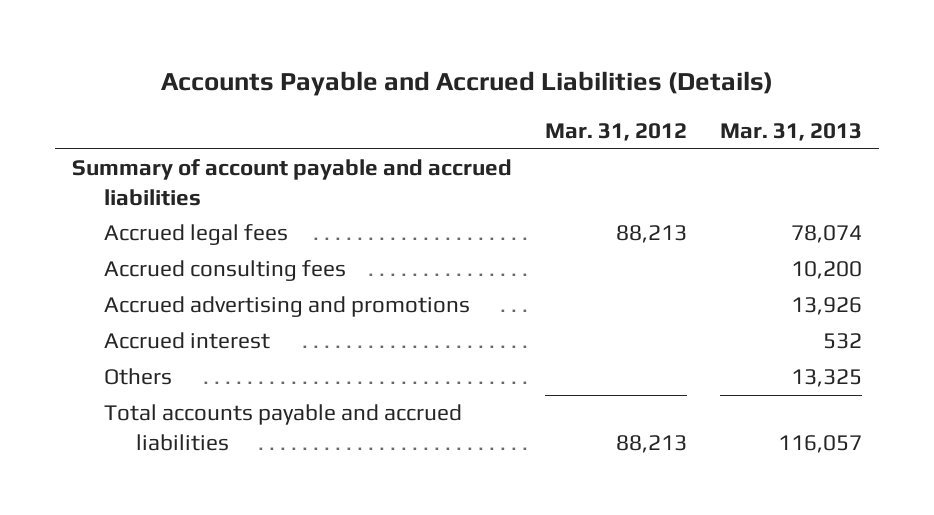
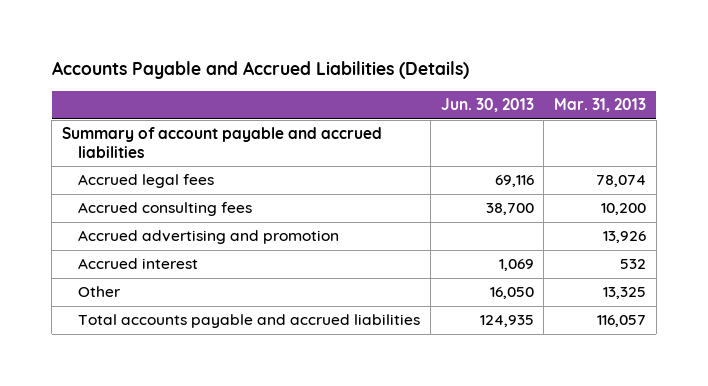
[544,123,687,142] Mar. 31, 2012 -> none
none -> [440,98,534,113] Jun. 30, 2013
[104,296,471,318] Accrued advertising and promotions -> [78,230,340,245] Accrued advertising and promotion
[104,368,173,386] Others -> [78,286,122,298] Other

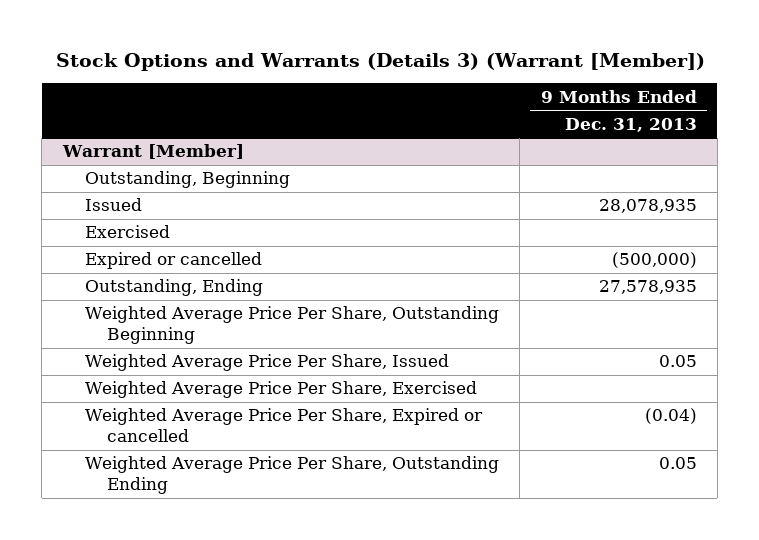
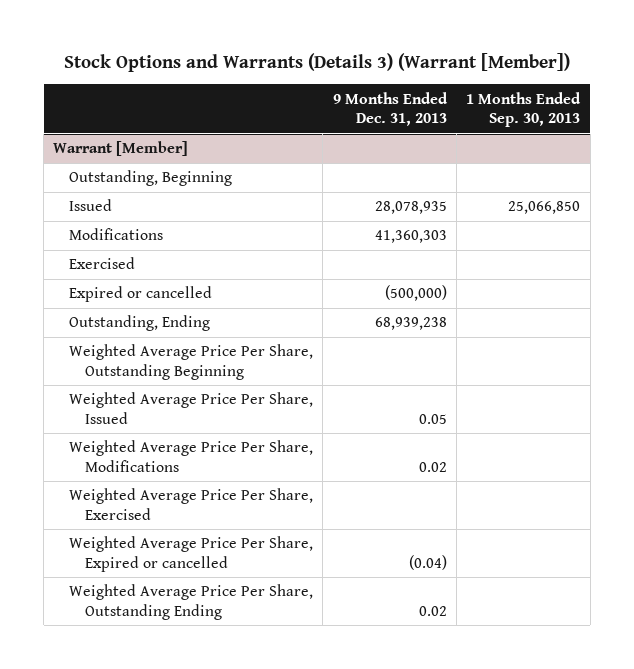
none -> [466,91,582,128] 1 Months Ended Sep. 30, 2013
none -> [69,228,164,241] Modifications
[598,280,697,295] 27,578,935 -> [374,317,447,331] 68,939,238
none -> [69,440,314,472] Weighted Average Price Per Share, Modifications
[658,457,697,470] 0.05 -> [418,605,447,616] 0.02

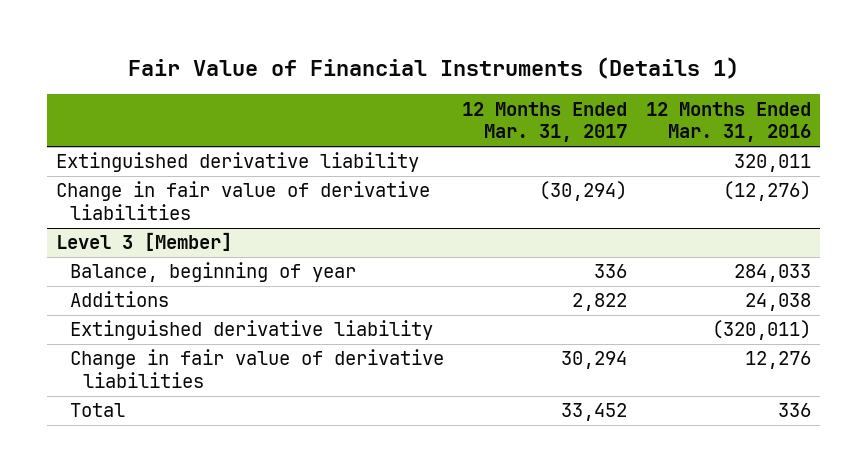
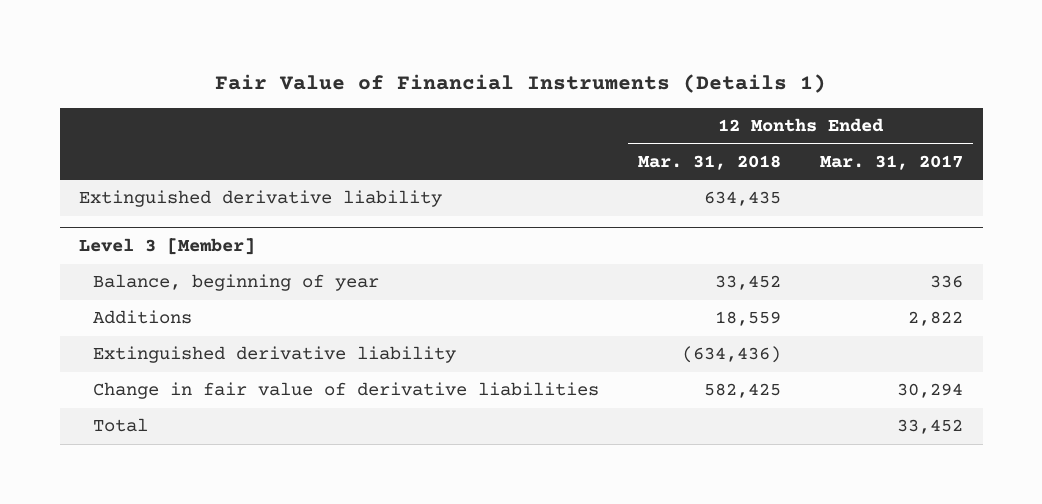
[646,101,812,143] 12 Months Ended Mar. 31, 2016 -> none
none -> [638,155,782,171] Mar. 31, 2018
[56,181,431,221] Change in fair value of derivative liabilities -> none

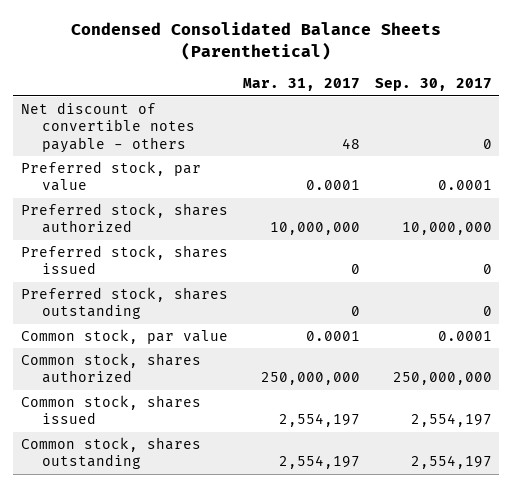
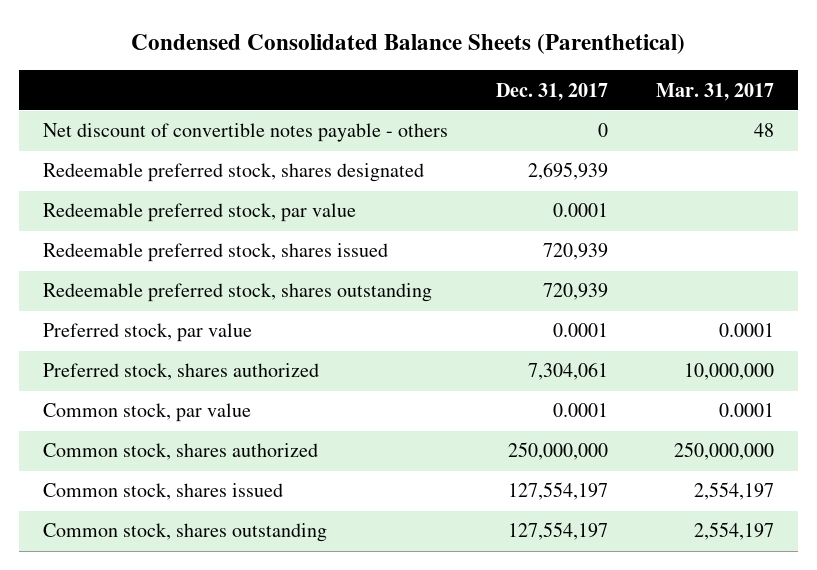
[374,78,492,92] Sep. 30, 2017 -> none
none -> [495,82,608,101] Dec. 31, 2017
none -> [43,163,425,183] Redeemable preferred stock, shares designated
none -> [43,203,357,223] Redeemable preferred stock, par value
none -> [43,243,389,263] Redeemable preferred stock, shares issued
none -> [43,283,433,303] Redeemable preferred stock, shares outstanding
[20,245,228,275] Preferred stock, shares issued -> none
[20,287,228,320] Preferred stock, shares outstanding -> none

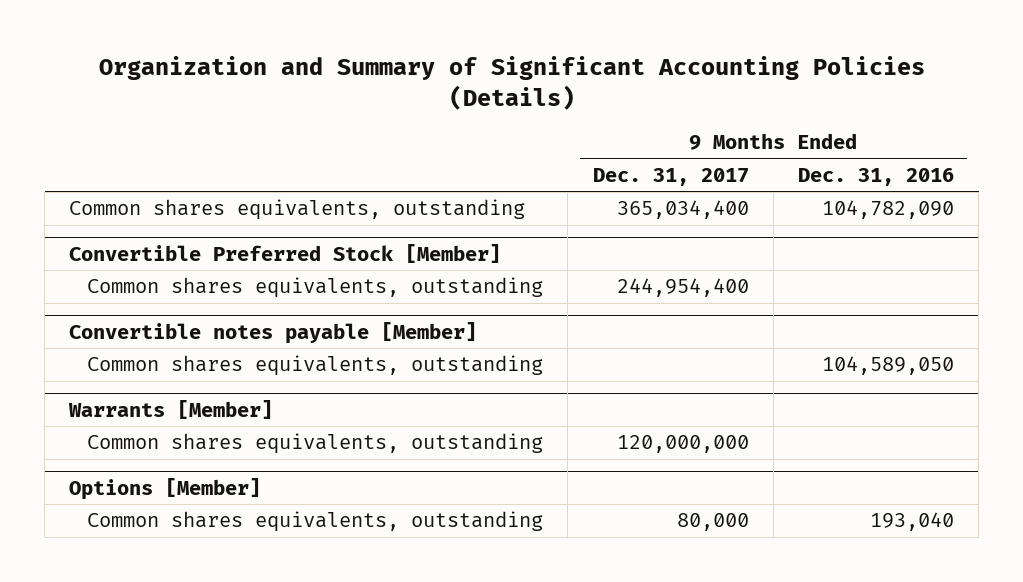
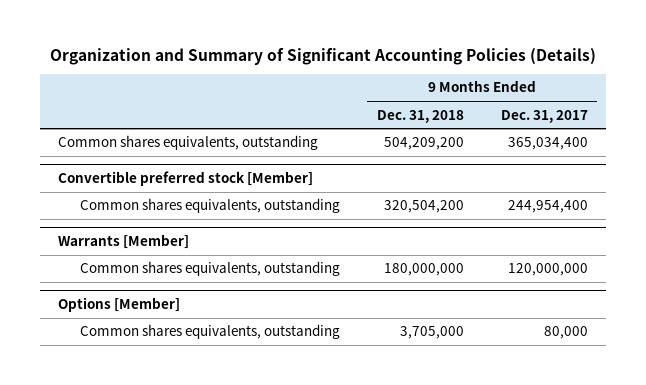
[798,167,955,186] Dec. 31, 2016 -> none
none -> [376,109,464,123] Dec. 31, 2018
[69,243,502,263] Convertible Preferred Stock [Member] -> [58,171,314,187] Convertible preferred stock [Member]
[69,321,478,344] Convertible notes payable [Member] -> none
[87,355,544,377] Common shares equivalents, outstanding -> none

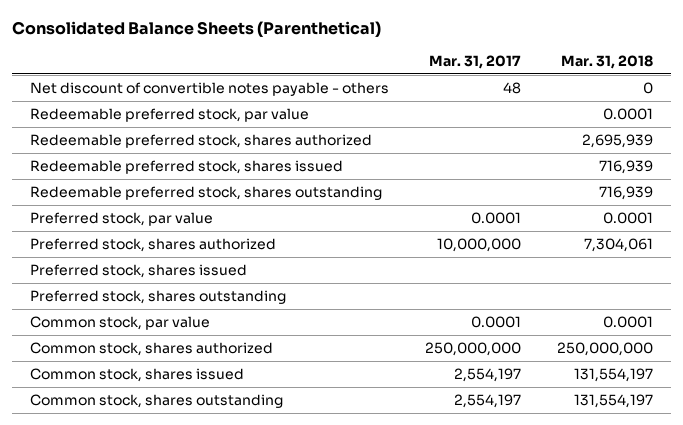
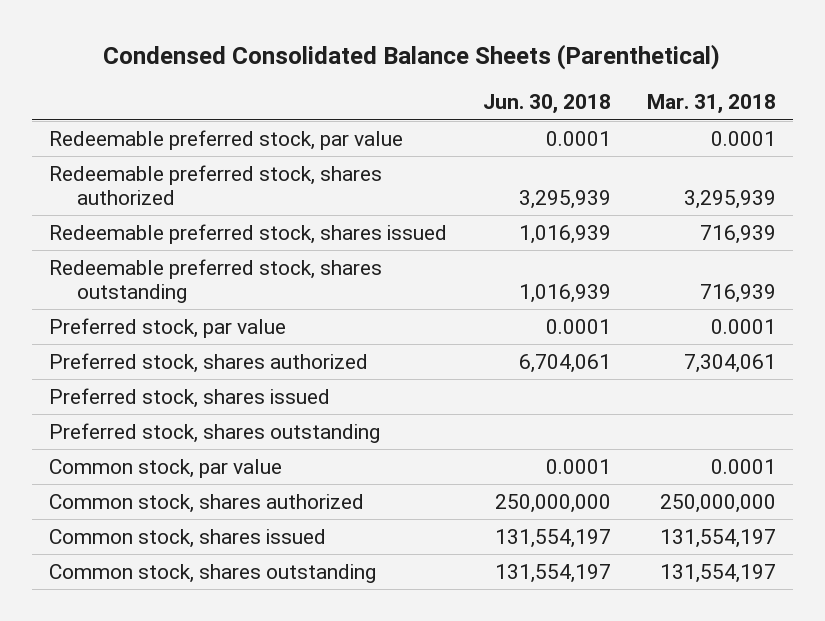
[12,20,382,37] Consolidated Balance Sheets (Parenthetical) -> [103,43,721,70] Condensed Consolidated Balance Sheets (Parenthetical)
[428,54,521,69] Mar. 31, 2017 -> none
none -> [482,94,611,115] Jun. 30, 2018
[30,82,390,97] Net discount of convertible notes payable - others -> none
[581,134,653,149] 2,695,939 -> [683,190,776,210] 3,295,939

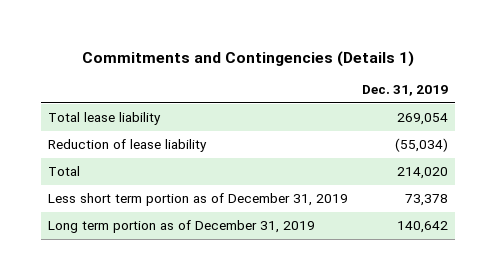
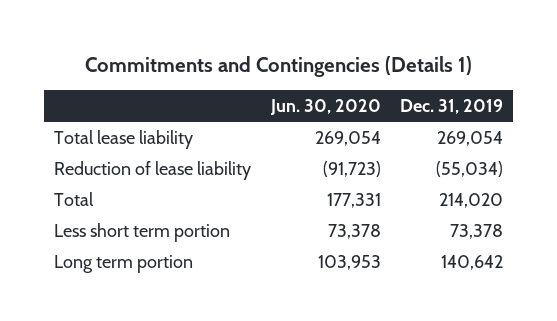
none -> [269,98,381,115] Jun. 30, 2020
[48,193,349,207] Less short term portion as of December 31, 2019 -> [53,222,230,242] Less short term portion
[48,220,316,234] Long term portion as of December 31, 2019 -> [53,254,193,273] Long term portion

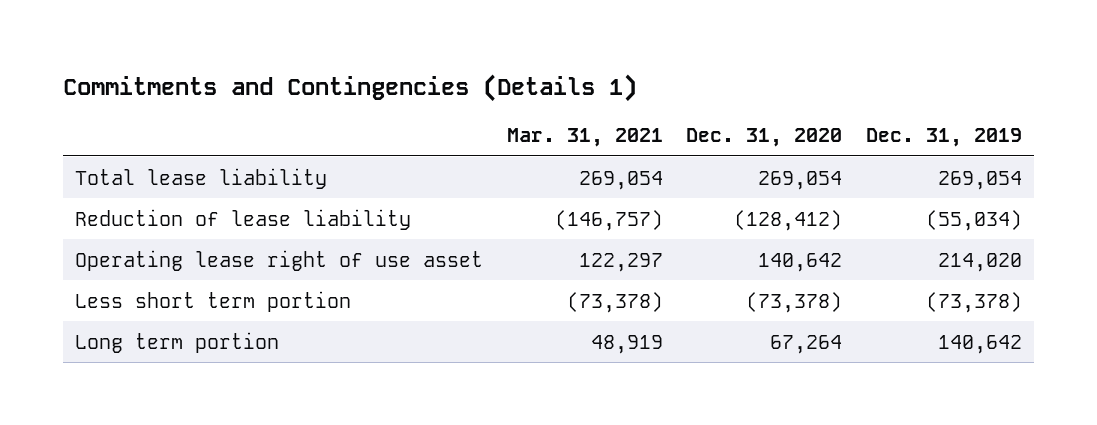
[269,98,381,115] Jun. 30, 2020 -> none
none -> [506,128,663,148] Mar. 31, 2021
none -> [686,128,843,148] Dec. 31, 2020
[53,191,94,206] Total -> [74,249,483,271] Operating lease right of use asset
[450,223,504,239] 73,378 -> [925,291,1022,313] (73,378)

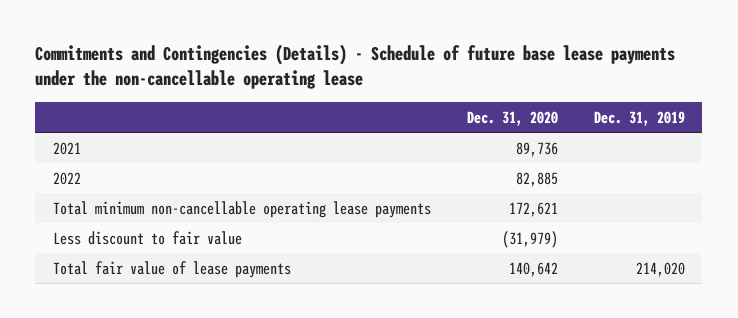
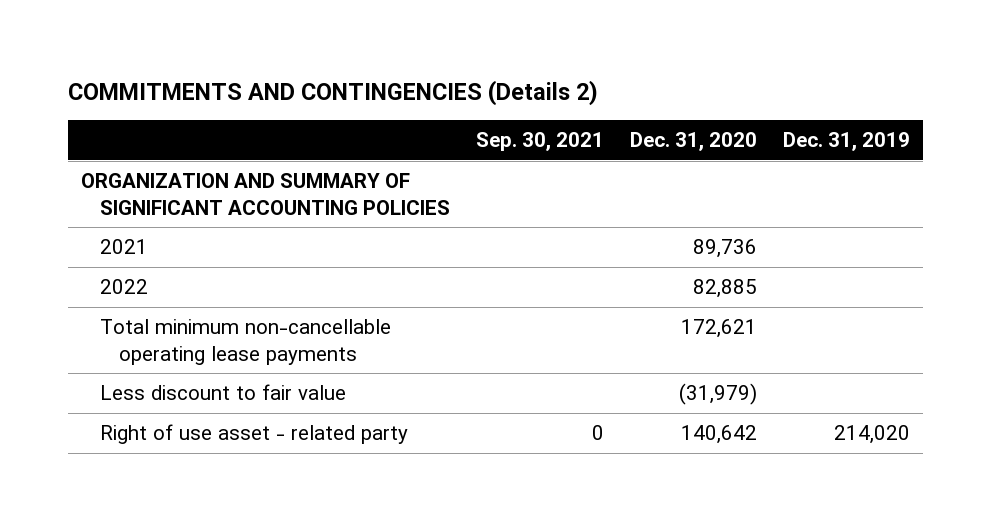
[35,44,676,90] Commitments and Contingencies (Details) - Schedule of future base lease payments under the non-cancellable operating lease -> [68,79,599,106] COMMITMENTS AND CONTINGENCIES (Details 2)
none -> [476,132,605,152] Sep. 30, 2021
none -> [81,173,451,215] ORGANIZATION AND SUMMARY OF SIGNIFICANT ACCOUNTING POLICIES
[53,260,292,278] Total fair value of lease payments -> [100,424,409,445] Right of use asset - related party

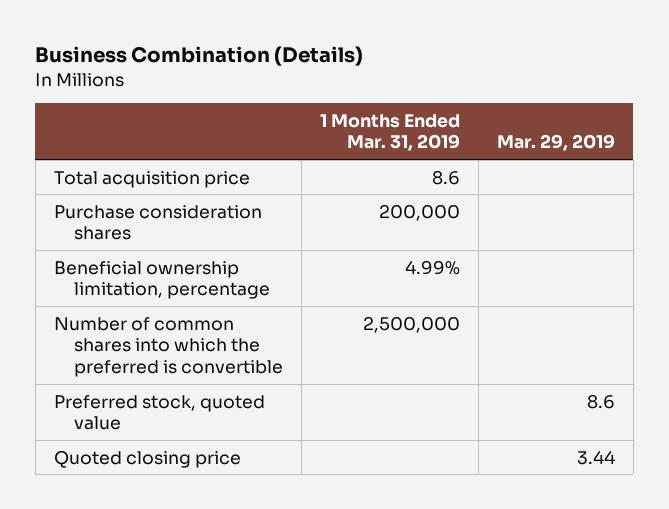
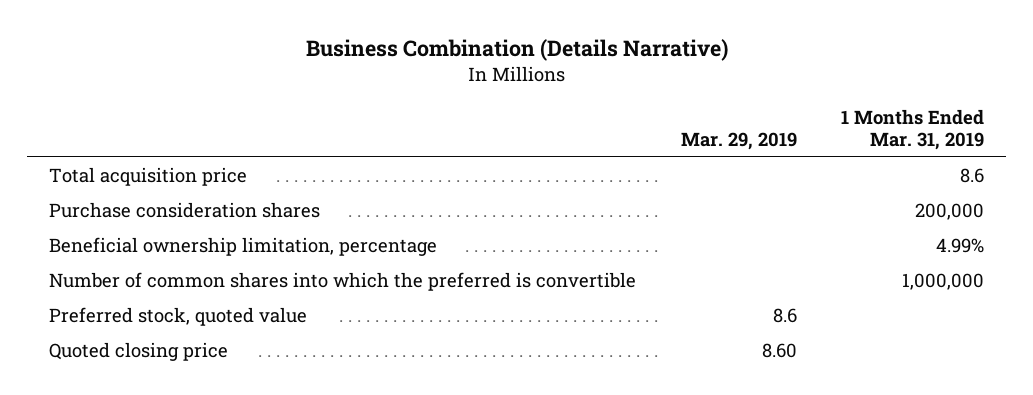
[35,46,364,67] Business Combination (Details) -> [305,38,728,61] Business Combination (Details Narrative)
[362,315,460,333] 2,500,000 -> [902,273,985,291] 1,000,000
[576,449,615,465] 3.44 -> [761,343,797,359] 8.60

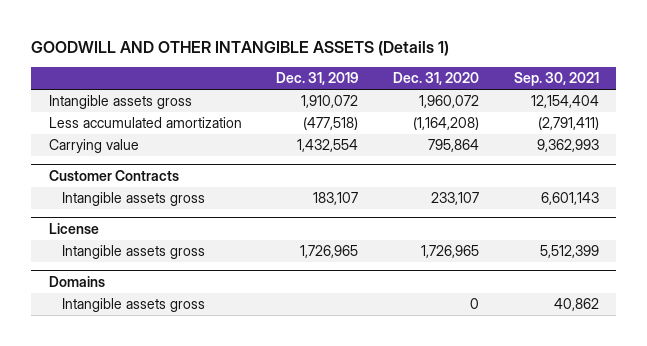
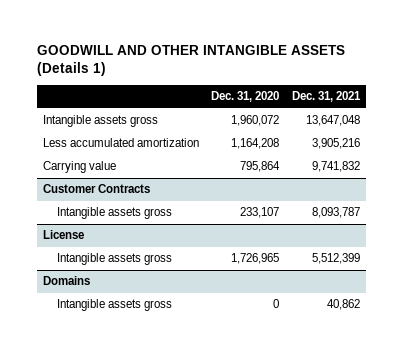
[276,71,359,85] Dec. 31, 2019 -> none
[513,71,599,86] Sep. 30, 2021 -> none
none -> [291,91,361,103] Dec. 31, 2021
[413,117,480,131] (1,164,208) -> [231,138,280,150] 1,164,208

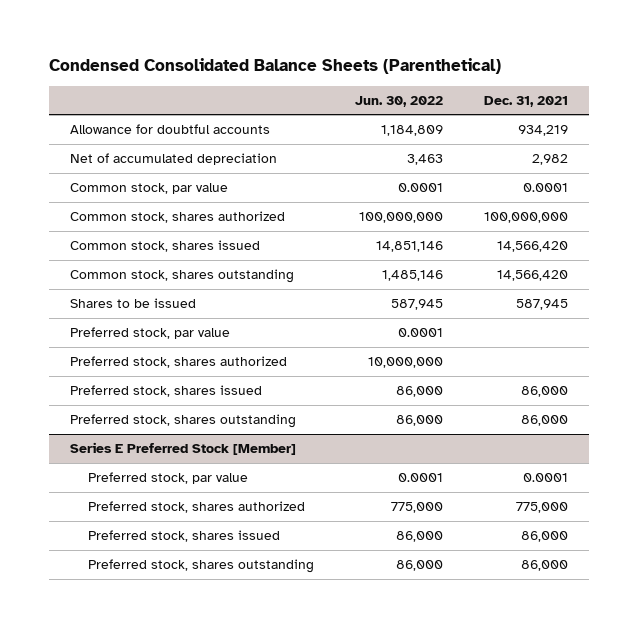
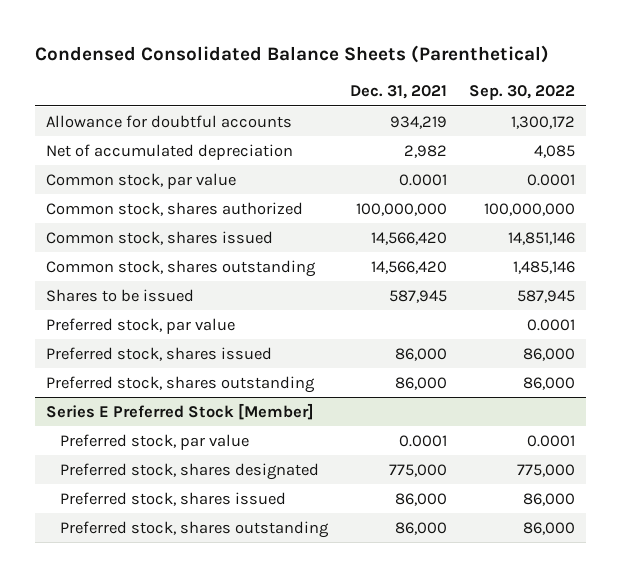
[354,95,443,107] Jun. 30, 2022 -> none
none -> [469,85,576,101] Sep. 30, 2022
[69,356,287,369] Preferred stock, shares authorized -> none
[87,501,305,514] Preferred stock, shares authorized -> [60,462,320,480] Preferred stock, shares designated

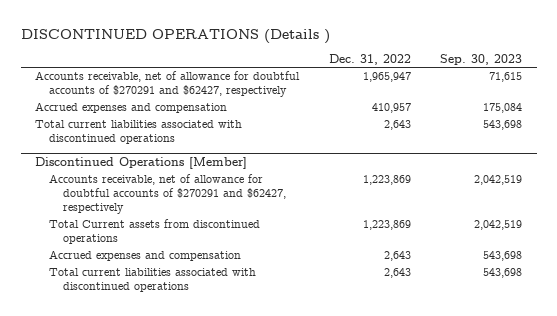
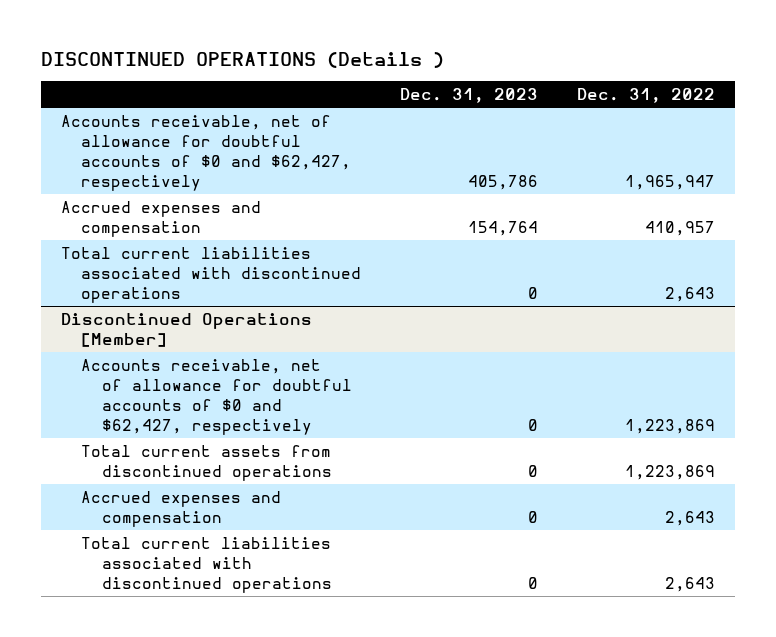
[439,53,522,65] Sep. 30, 2023 -> none
none -> [400,88,539,104] Dec. 31, 2023
[35,71,301,98] Accounts receivable, net of allowance for doubtful accounts of $270291 and $62427, respectively -> [60,114,352,192] Accounts receivable, net of allowance for doubtful accounts of $0 and $62,427, respectively
[49,174,286,215] Accounts receivable, net of allowance for doubtful accounts of $270291 and $62427, respectively -> [81,358,352,436] Accounts receivable, net of allowance for doubtful accounts of $0 and $62,427, respectively
[49,219,261,245] Total Current assets from discontinued operations -> [81,444,332,482] Total current assets from discontinued operations

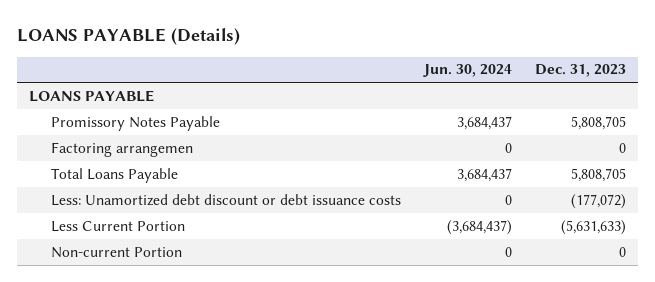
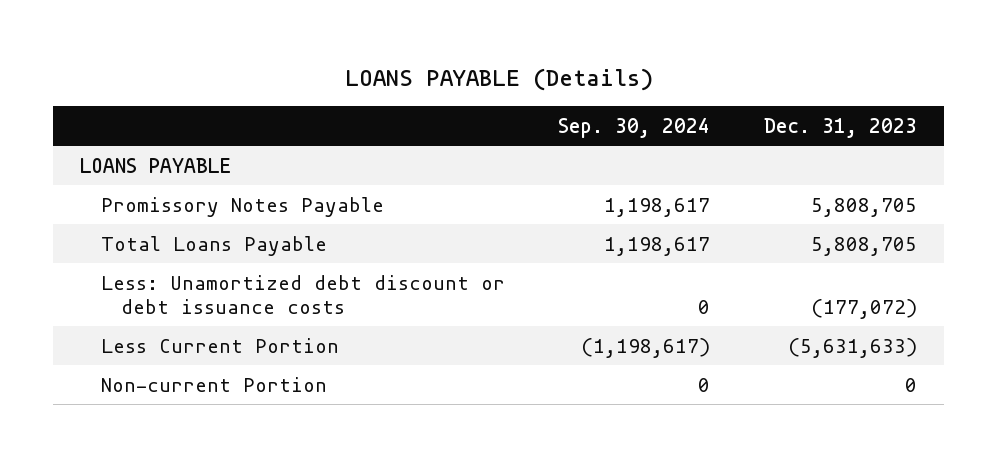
[423,64,513,78] Jun. 30, 2024 -> none
none -> [558,117,711,138] Sep. 30, 2024
[51,141,194,157] Factoring arrangemen -> none

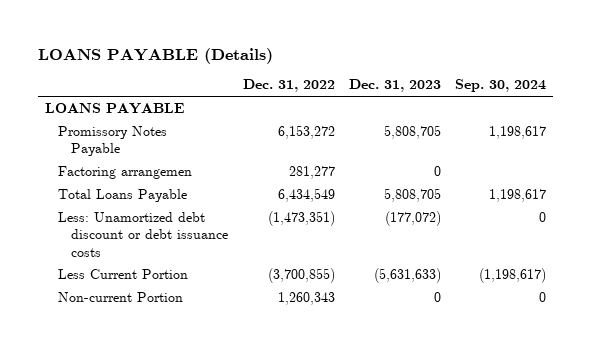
none -> [242,79,335,93] Dec. 31, 2022
none -> [58,166,193,180] Factoring arrangemen

